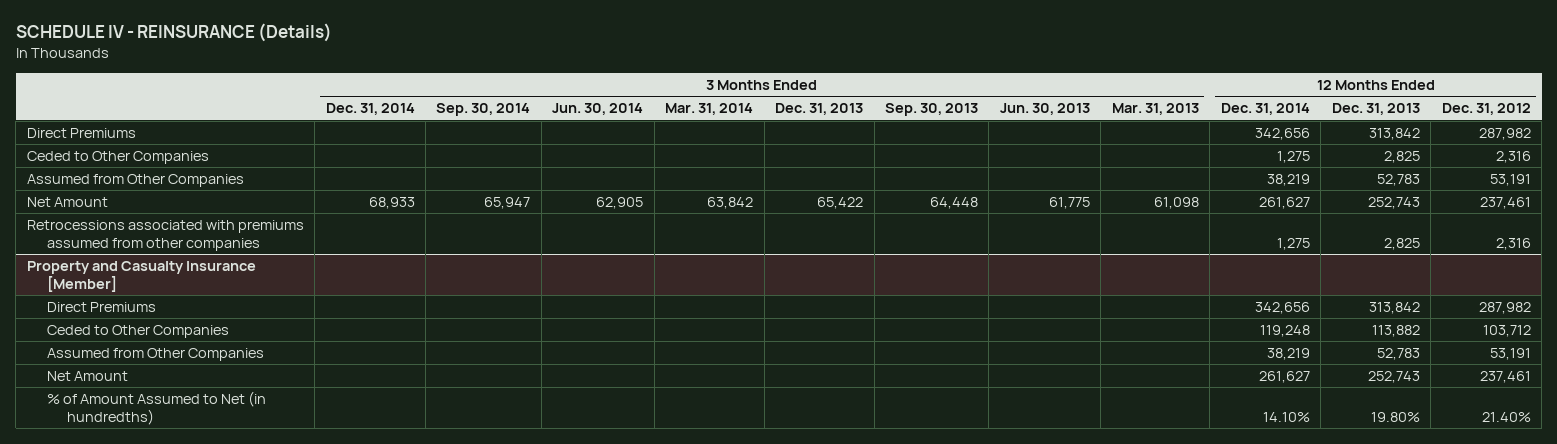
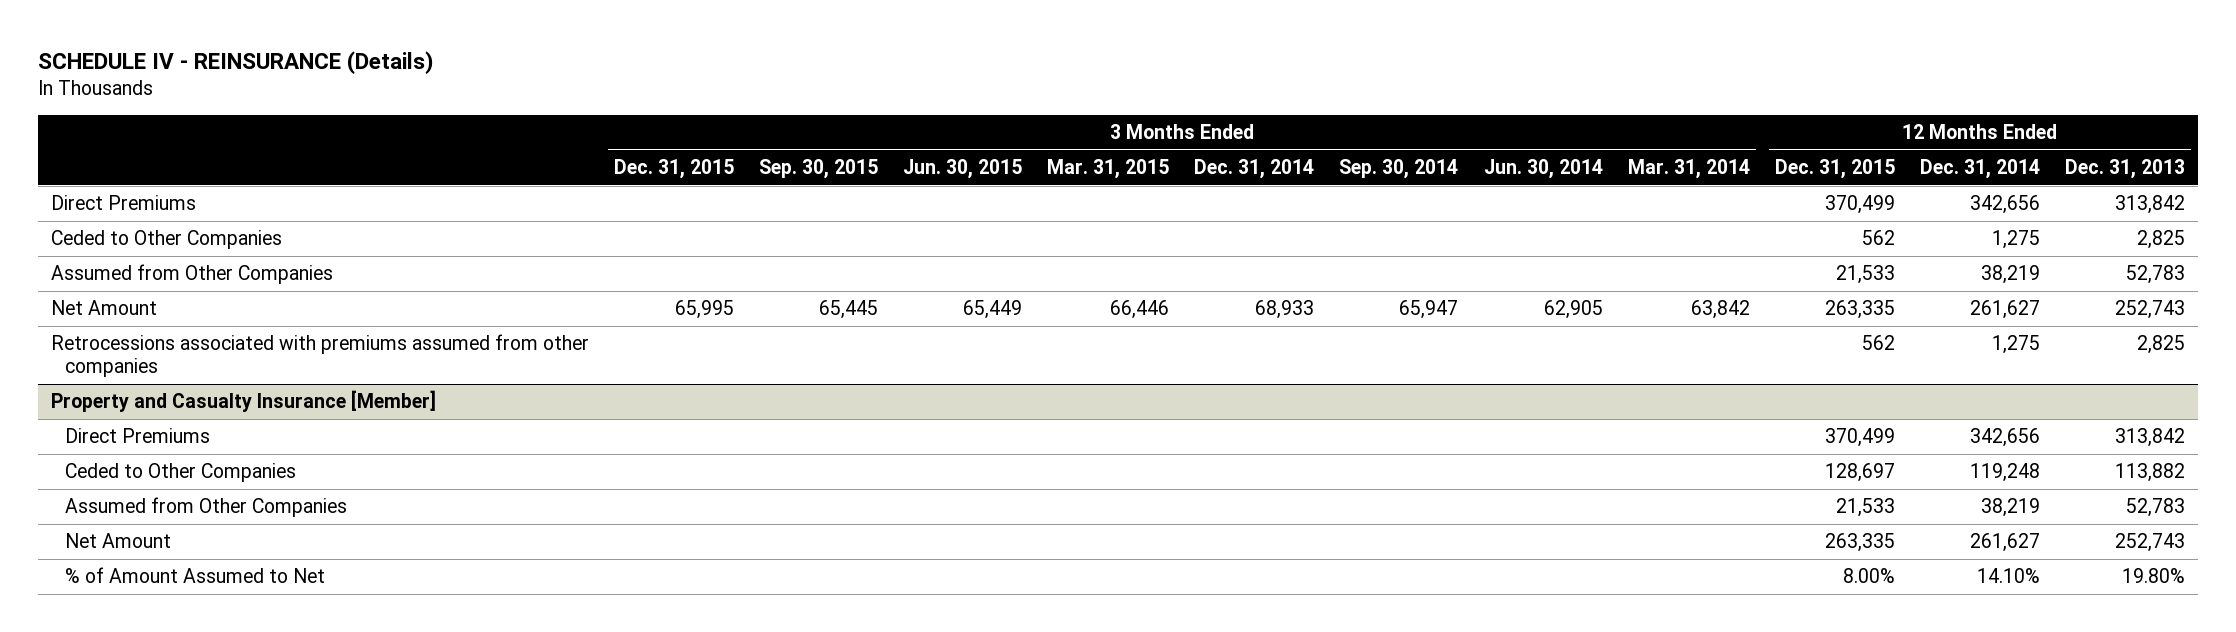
[775,103,864,116] Dec. 31, 2013 -> none
[885,103,979,117] Sep. 30, 2013 -> none
[999,103,1090,116] Jun. 30, 2013 -> none
[1111,103,1199,116] Mar. 31, 2013 -> none
[1441,103,1531,116] Dec. 31, 2012 -> none
none -> [613,159,734,180] Dec. 31, 2015
none -> [758,159,878,180] Sep. 30, 2015
none -> [903,159,1023,180] Jun. 30, 2015
none -> [1047,159,1170,180] Mar. 31, 2015
none -> [1774,159,1895,180] Dec. 31, 2015
[47,391,267,425] % of Amount Assumed to Net (in hundredths) -> [64,567,325,584] % of Amount Assumed to Net

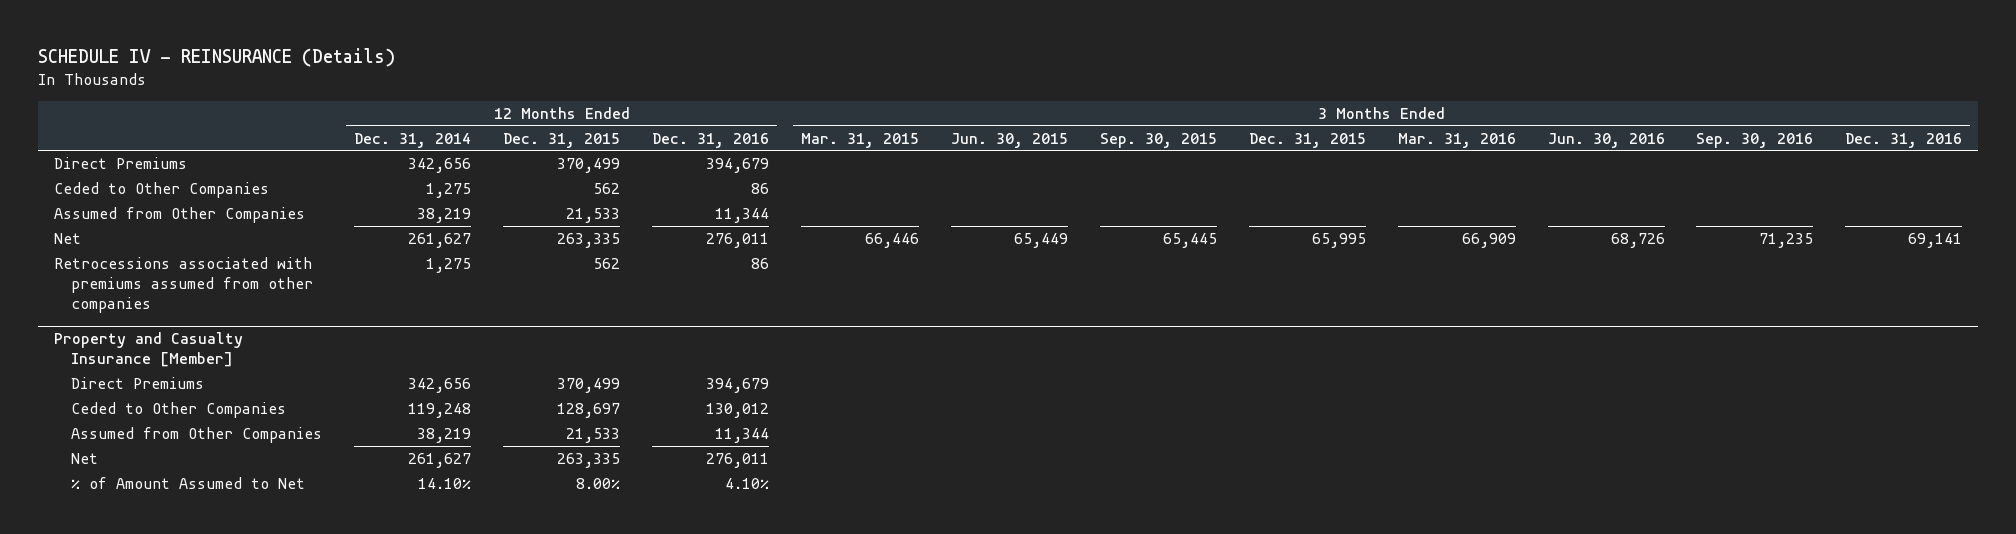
[1194,159,1315,180] Dec. 31, 2014 -> none
[1339,159,1459,180] Sep. 30, 2014 -> none
[1483,159,1603,180] Jun. 30, 2014 -> none
[1627,159,1750,180] Mar. 31, 2014 -> none
[2065,159,2186,180] Dec. 31, 2013 -> none
none -> [652,132,770,148] Dec. 31, 2016
none -> [1397,132,1516,148] Mar. 31, 2016
none -> [1547,132,1665,148] Jun. 30, 2016
none -> [1696,132,1814,148] Sep. 30, 2016
none -> [1845,132,1963,148] Dec. 31, 2016
[50,300,157,316] Net Amount -> [53,232,81,244] Net
[64,533,171,549] Net Amount -> [71,452,99,464] Net

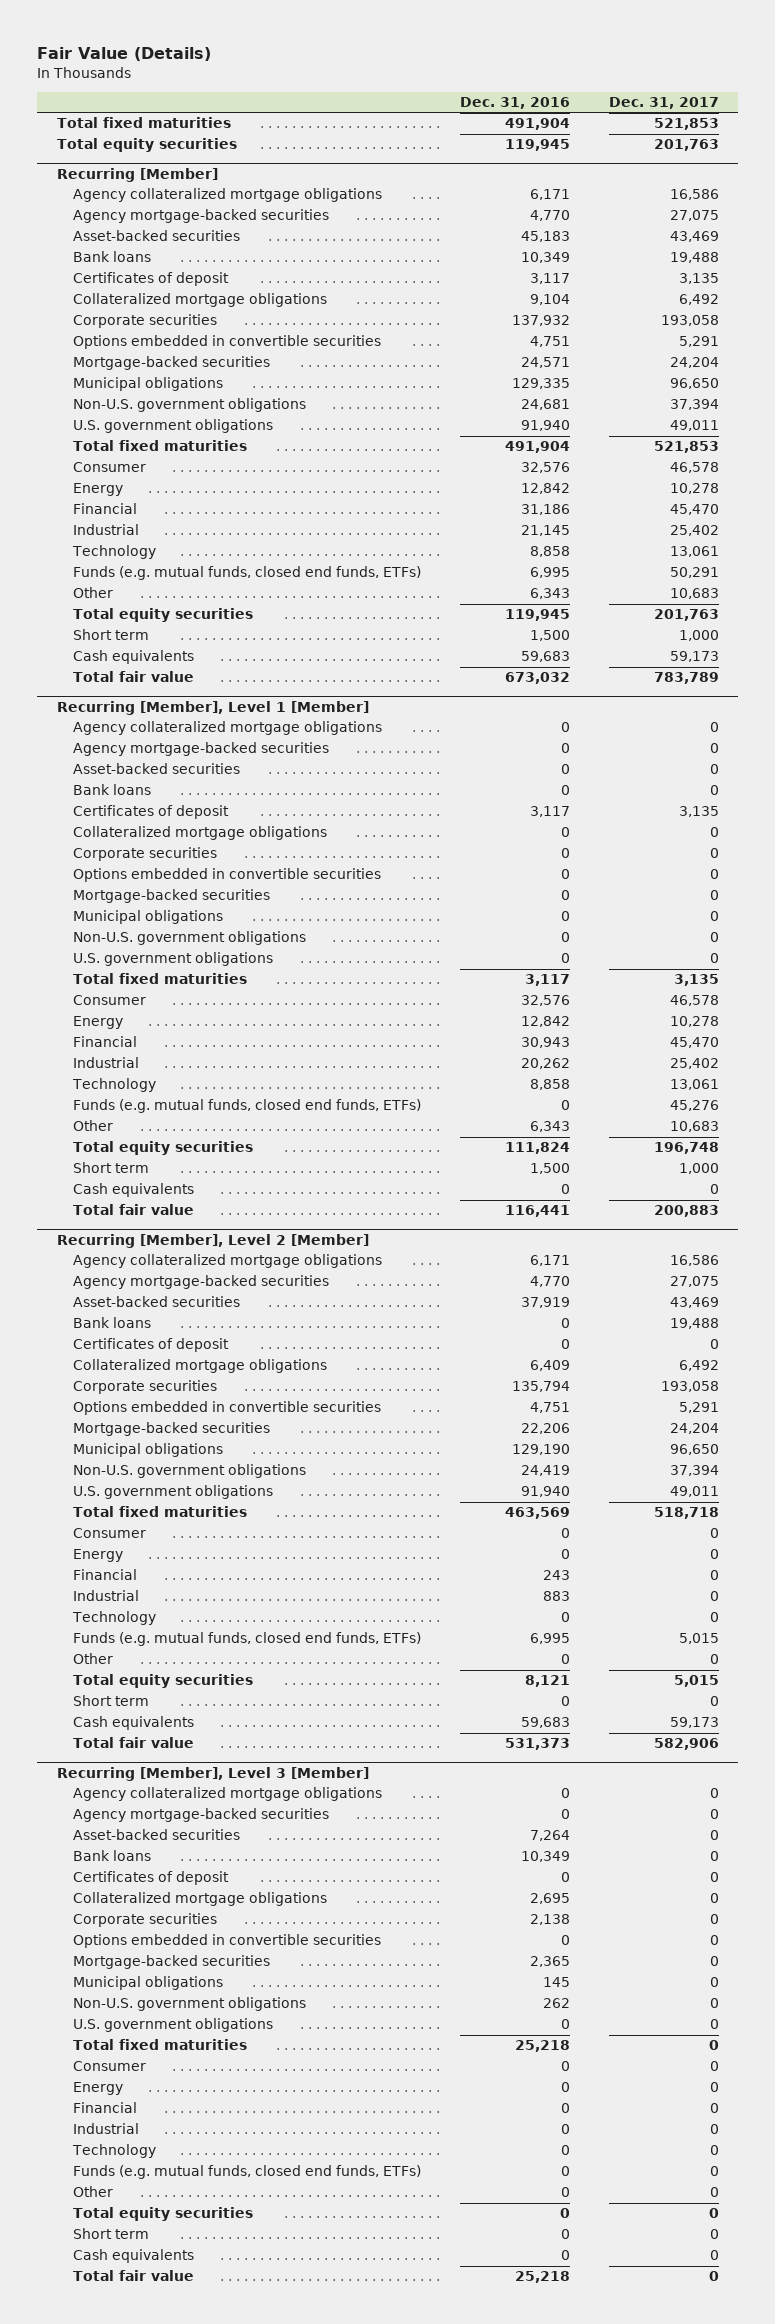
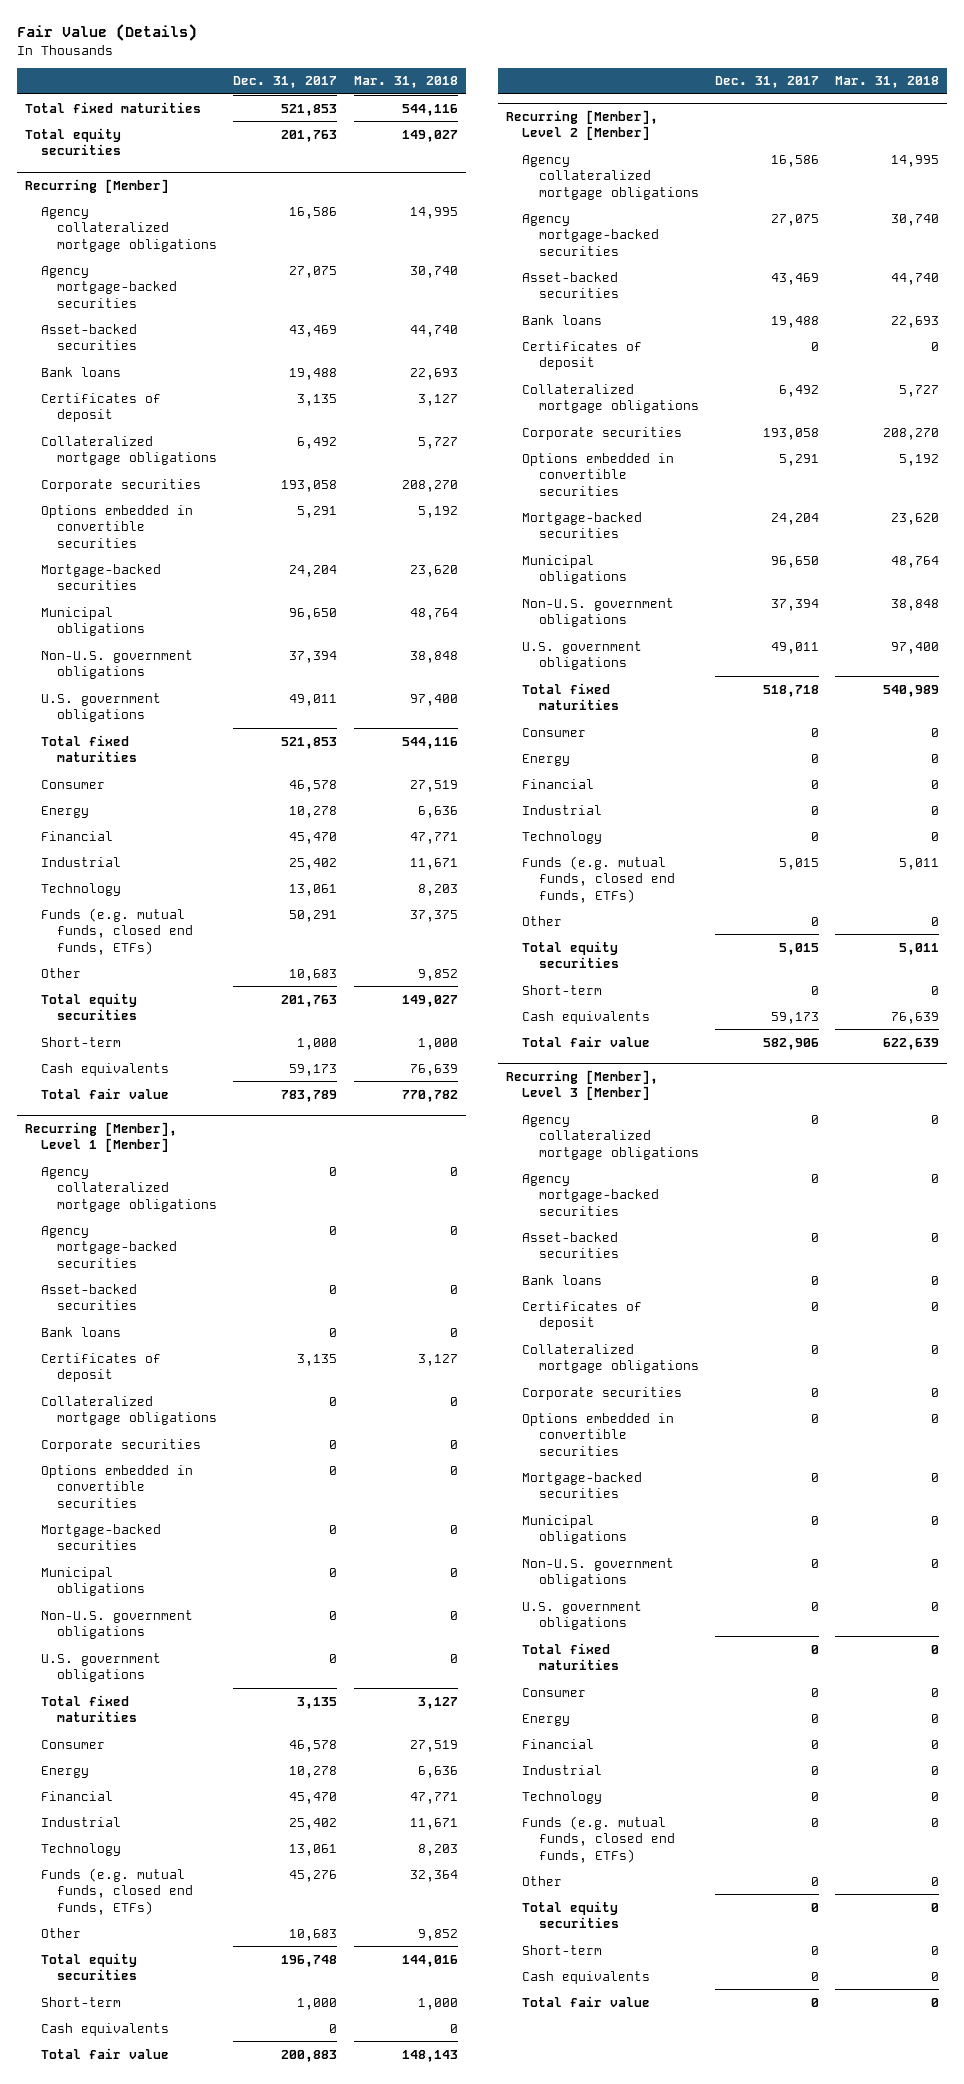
[459,97,570,110] Dec. 31, 2016 -> none
none -> [353,76,458,89] Mar. 31, 2018
[73,629,150,641] Short term -> [40,1036,121,1047] Short-term
[73,1162,150,1174] Short term -> [40,1996,121,2007] Short-term
[73,1695,150,1707] Short term -> [522,984,603,995] Short-term
[73,2228,150,2240] Short term -> [522,1944,603,1955] Short-term

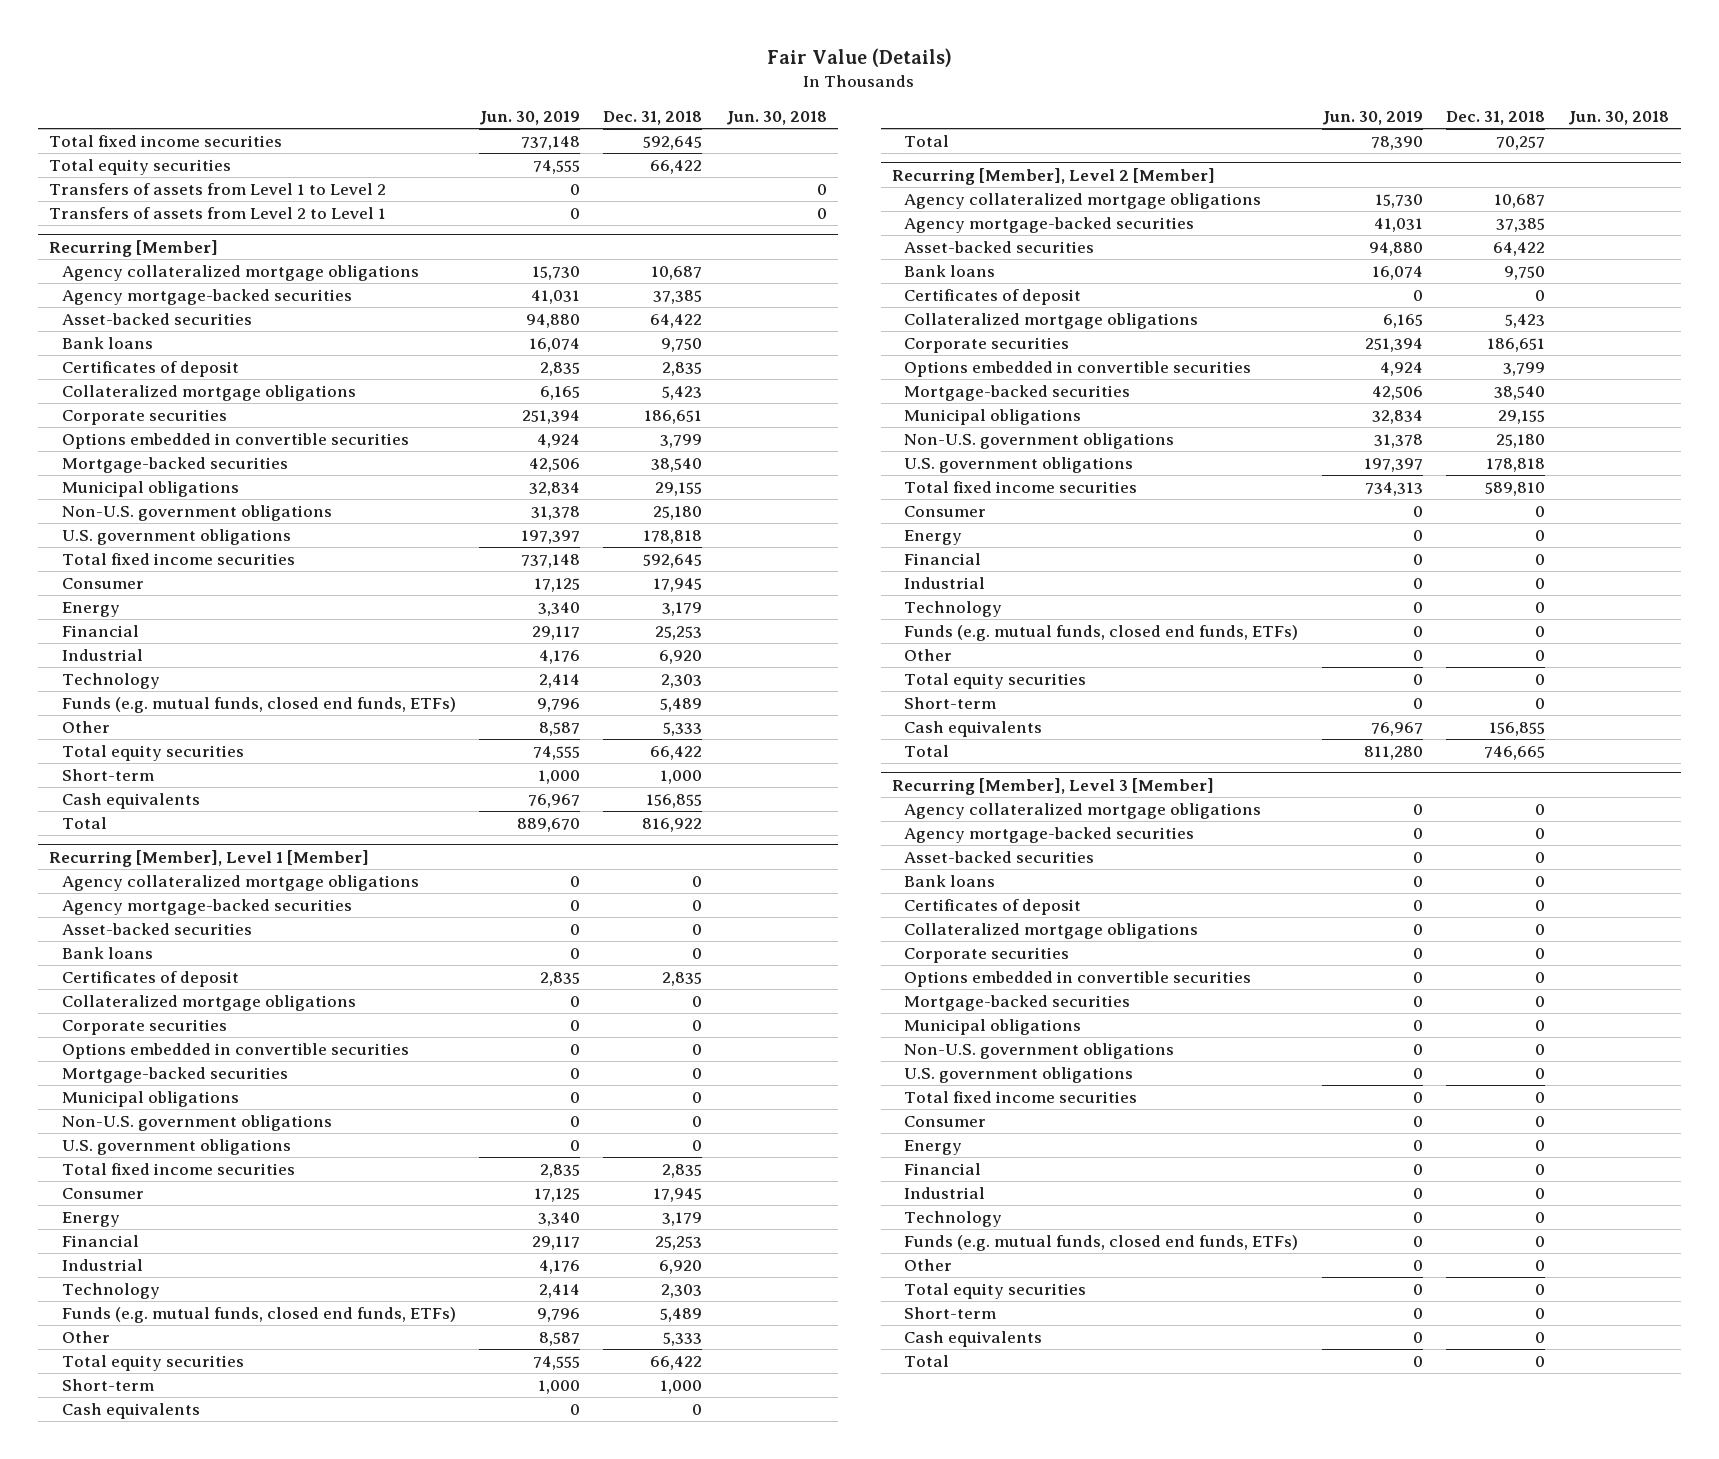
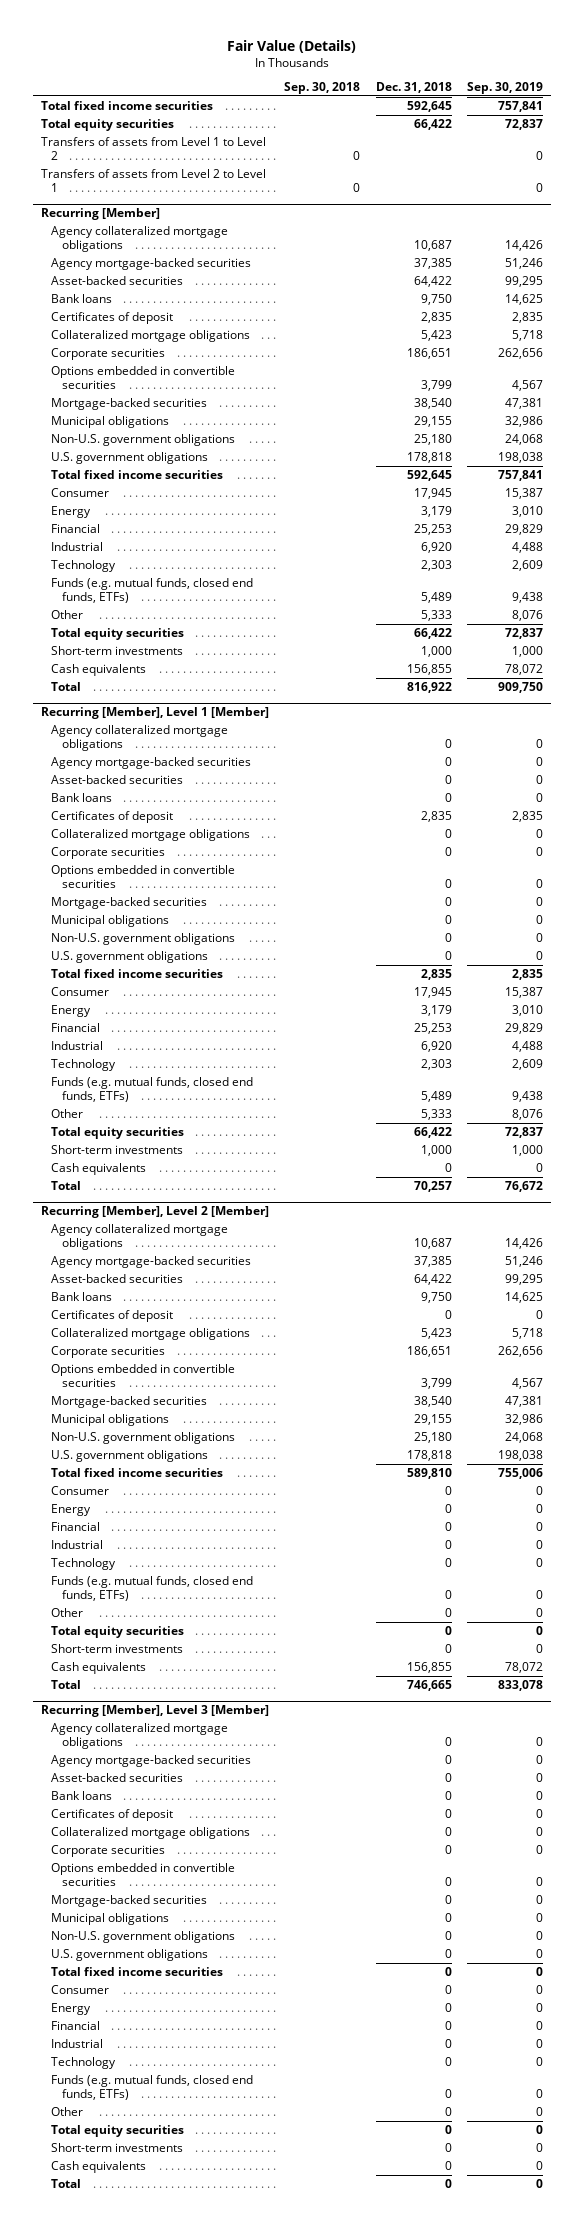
[478,111,580,126] Jun. 30, 2019 -> none
[725,111,827,126] Jun. 30, 2018 -> none
none -> [284,82,361,95] Sep. 30, 2018
none -> [466,82,543,95] Sep. 30, 2019
[61,769,154,782] Short-term -> [51,645,184,655] Short-term investments
[61,1379,154,1392] Short-term -> [51,1144,184,1154] Short-term investments
[904,697,997,710] Short-term -> [51,1643,184,1653] Short-term investments
[904,1307,997,1320] Short-term -> [51,2142,184,2152] Short-term investments

